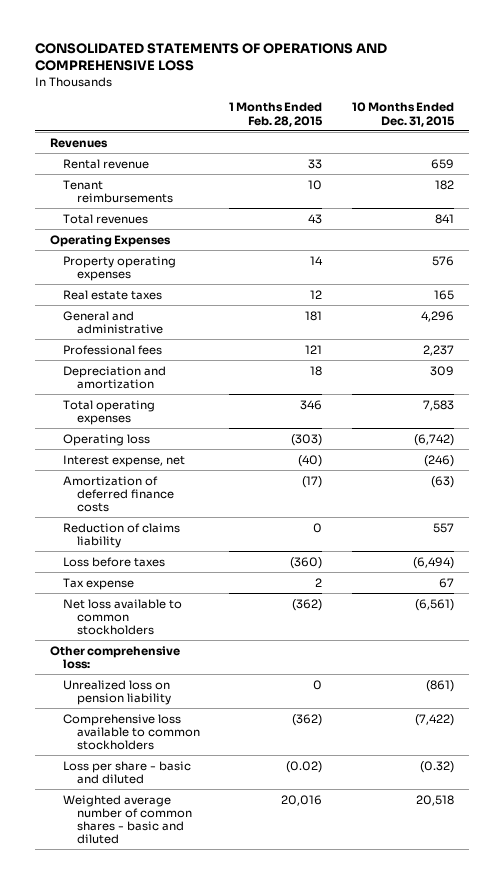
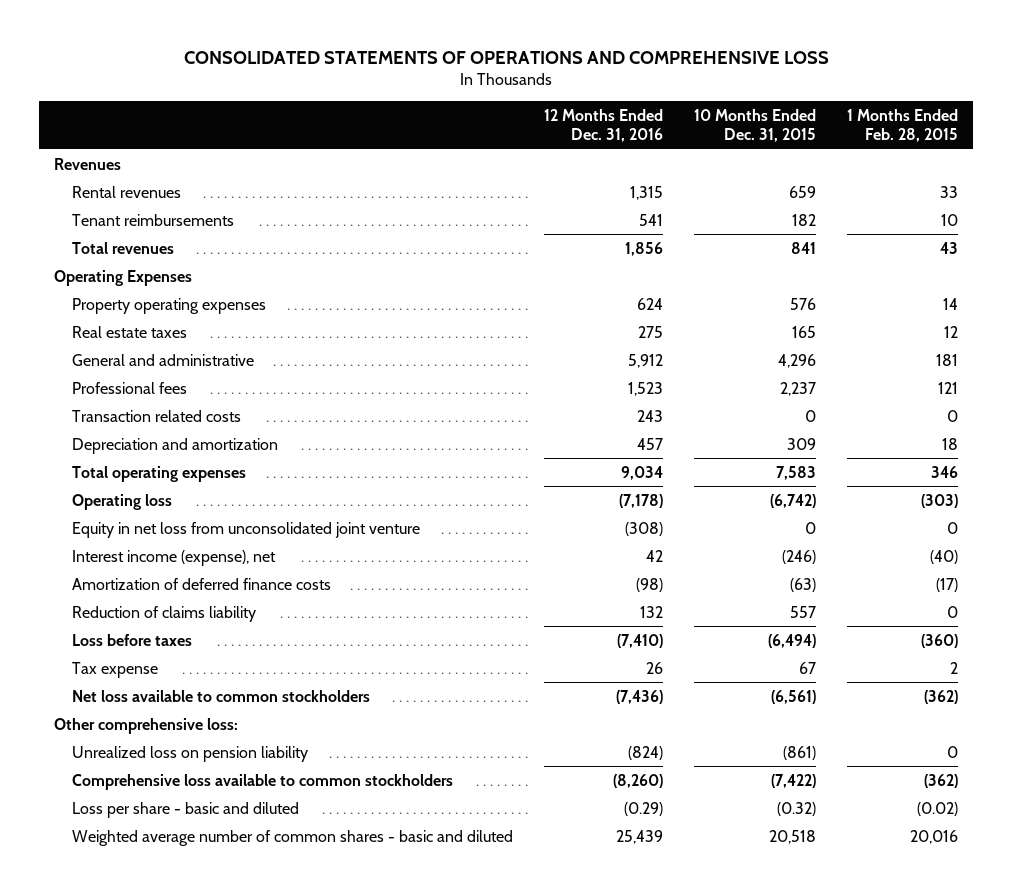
none -> [543,109,663,143] 12 Months Ended Dec. 31, 2016
[63,158,150,169] Rental revenue -> [71,185,181,198] Rental revenues
none -> [71,409,241,422] Transaction related costs
none -> [71,521,420,538] Equity in net loss from unconsolidated joint venture
[63,454,186,467] Interest expense, net -> [71,549,276,566] Interest income (expense), net

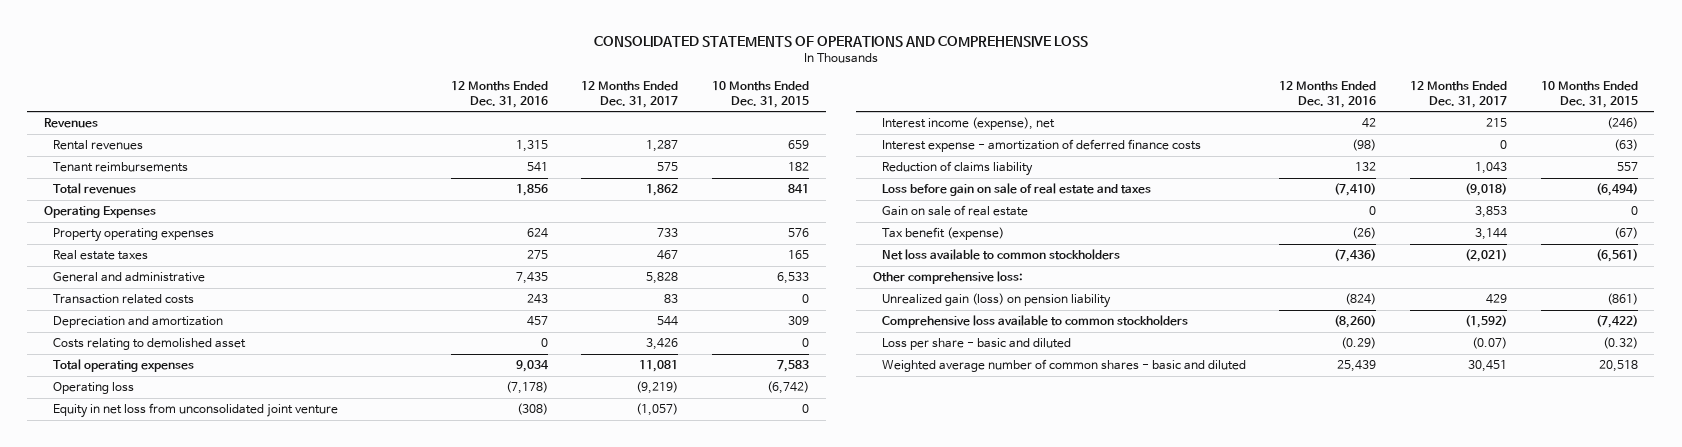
[846,109,958,143] 1 Months Ended Feb. 28, 2015 -> none
none -> [581,80,679,108] 12 Months Ended Dec. 31, 2017
[71,381,187,394] Professional fees -> none
[627,353,663,368] 5,912 -> [515,272,548,285] 7,435
[777,353,816,368] 4,296 -> [777,272,810,285] 6,533
none -> [53,338,247,351] Costs relating to demolished asset
[71,577,331,590] Amortization of deferred finance costs -> [881,139,1201,153] Interest expense - amortization of deferred finance costs
[71,633,192,646] Loss before taxes -> [881,183,1151,197] Loss before gain on sale of real estate and taxes
none -> [881,205,1028,217] Gain on sale of real estate
[71,661,158,678] Tax expense -> [881,227,1004,241] Tax benefit (expense)
[645,661,663,674] 26 -> [1352,227,1377,240] (26)
[798,661,816,674] 67 -> [1613,227,1638,240] (67)
[71,745,308,762] Unrealized loss on pension liability -> [881,293,1111,309] Unrealized gain (loss) on pension liability

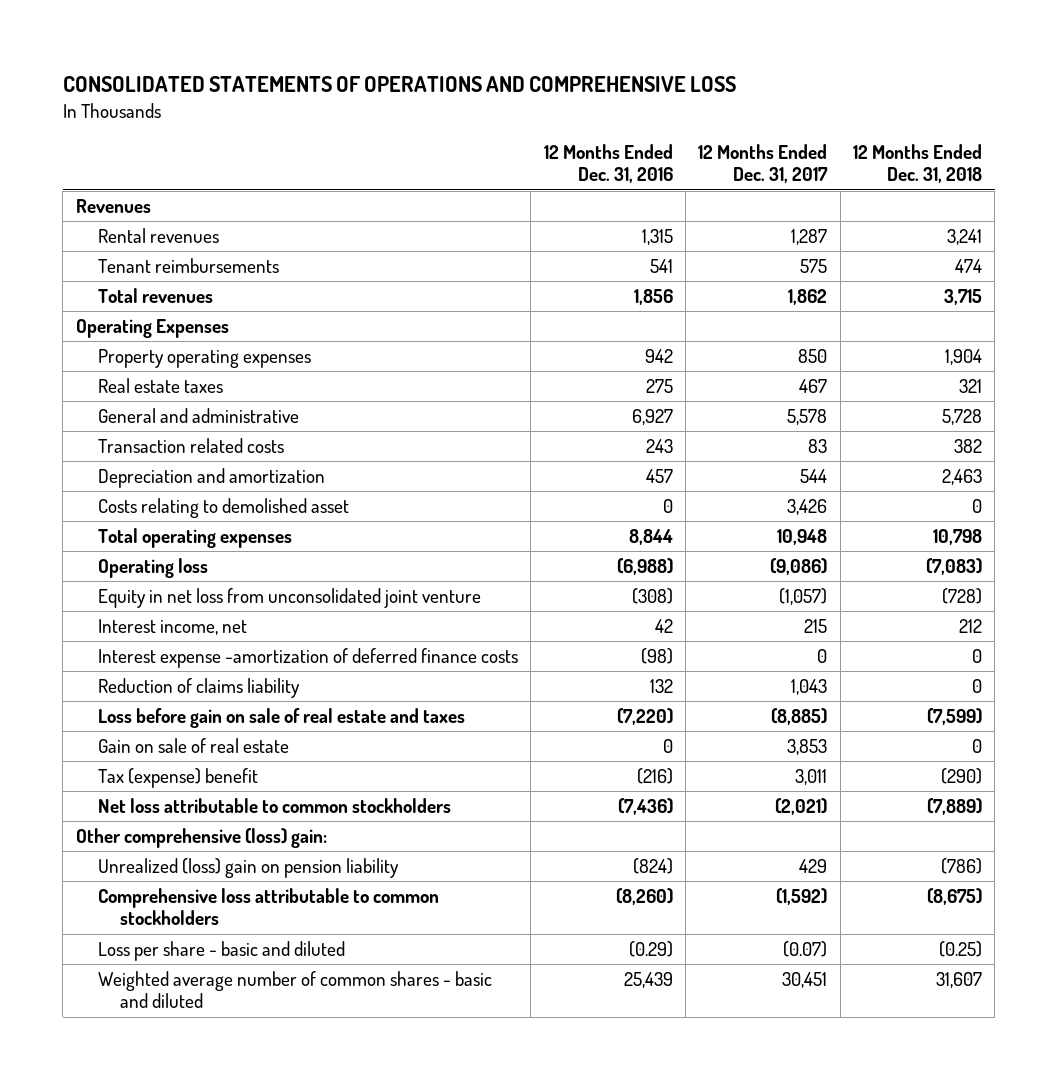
[712,80,810,108] 10 Months Ended Dec. 31, 2015 -> none
none -> [852,144,982,184] 12 Months Ended Dec. 31, 2018
[526,228,548,239] 624 -> [644,349,673,364] 942
[657,228,679,238] 733 -> [798,349,828,364] 850
[515,272,548,285] 7,435 -> [631,409,673,426] 6,927
[646,272,679,285] 5,828 -> [787,409,828,426] 5,578
[515,360,549,373] 9,034 -> [628,529,673,546] 8,844
[639,360,679,373] 11,081 -> [777,529,828,546] 10,948
[505,381,548,395] (7,178) -> [616,558,673,576] (6,988)
[636,381,679,395] (9,219) -> [770,558,828,576] (9,086)
[881,117,1055,131] Interest income (expense), net -> [97,619,247,636] Interest income, net
[881,139,1201,153] Interest expense - amortization of deferred finance costs -> [97,648,518,669] Interest expense -amortization of deferred finance costs
[1334,183,1377,197] (7,410) -> [616,708,673,726] (7,220)
[1464,183,1507,197] (9,018) -> [771,708,828,726] (8,885)
[881,227,1004,241] Tax benefit (expense) -> [97,768,258,789] Tax (expense) benefit
[1352,227,1377,240] (26) -> [636,768,673,785] (216)
[1474,228,1507,241] 3,144 -> [795,769,828,786] 3,011
[881,249,1120,261] Net loss available to common stockholders -> [97,798,451,814] Net loss attributable to common stockholders
[872,271,1023,285] Other comprehensive loss: -> [75,828,327,849] Other comprehensive (loss) gain:
[881,293,1111,309] Unrealized gain (loss) on pension liability -> [97,858,399,879] Unrealized (loss) gain on pension liability
[881,315,1188,329] Comprehensive loss available to common stockholders -> [97,888,439,926] Comprehensive loss attributable to common stockholders

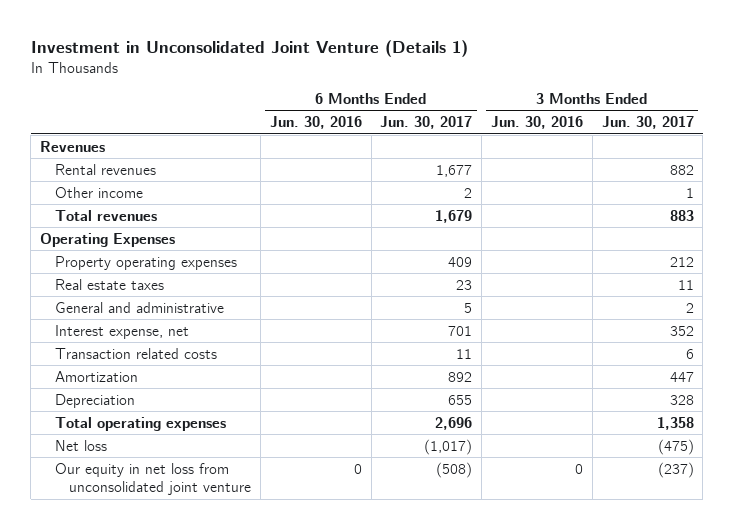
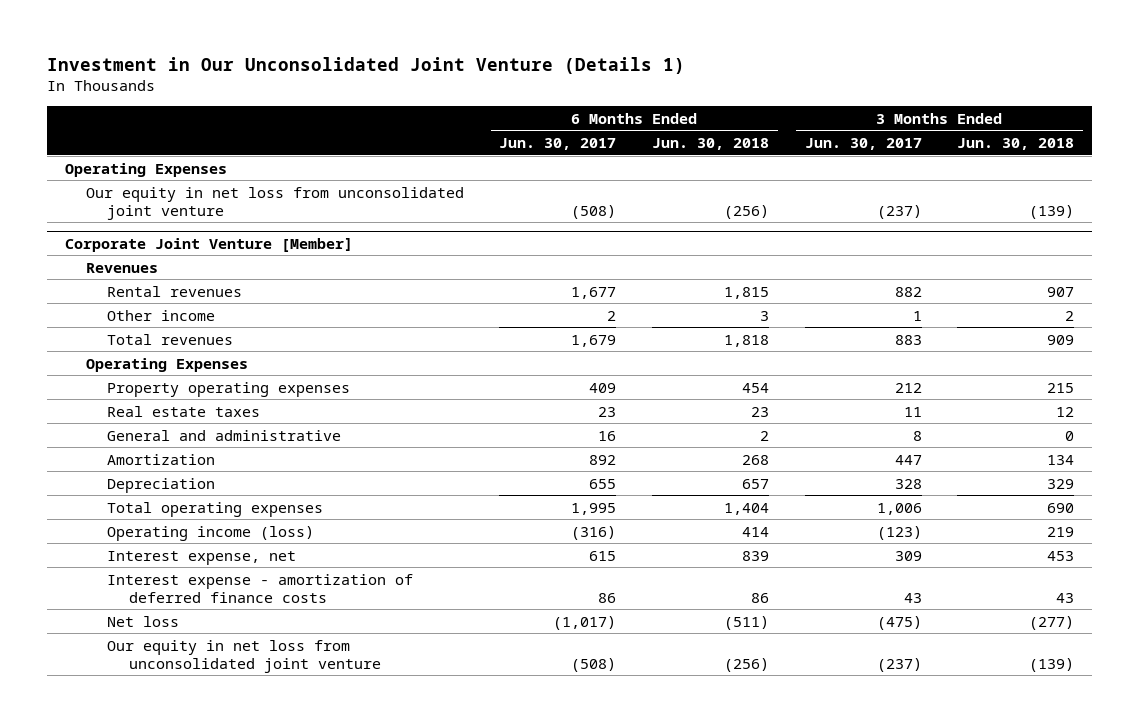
[30,40,468,58] Investment in Unconsolidated Joint Venture (Details 1) -> [46,56,685,74] Investment in Our Unconsolidated Joint Venture (Details 1)
[269,115,362,129] Jun. 30, 2016 -> none
[490,115,583,129] Jun. 30, 2016 -> none
none -> [652,137,770,150] Jun. 30, 2018
none -> [957,137,1075,150] Jun. 30, 2018
none -> [64,162,227,177] Operating Expenses
none -> [85,186,464,220] Our equity in net loss from unconsolidated joint venture
none -> [64,237,353,252] Corporate Joint Venture [Member]
[54,324,189,339] Interest expense, net -> none
[54,347,217,359] Transaction related costs -> none
[464,302,473,313] 5 -> [598,430,617,441] 16
[685,302,694,313] 2 -> [912,430,922,441] 8
[435,416,473,430] 2,696 -> [571,502,617,515] 1,995
[656,416,694,430] 1,358 -> [876,502,922,515] 1,006
none -> [107,525,315,541] Operating income (loss)
none -> [107,550,297,565] Interest expense, net
none -> [107,573,414,603] Interest expense - amortization of deferred finance costs

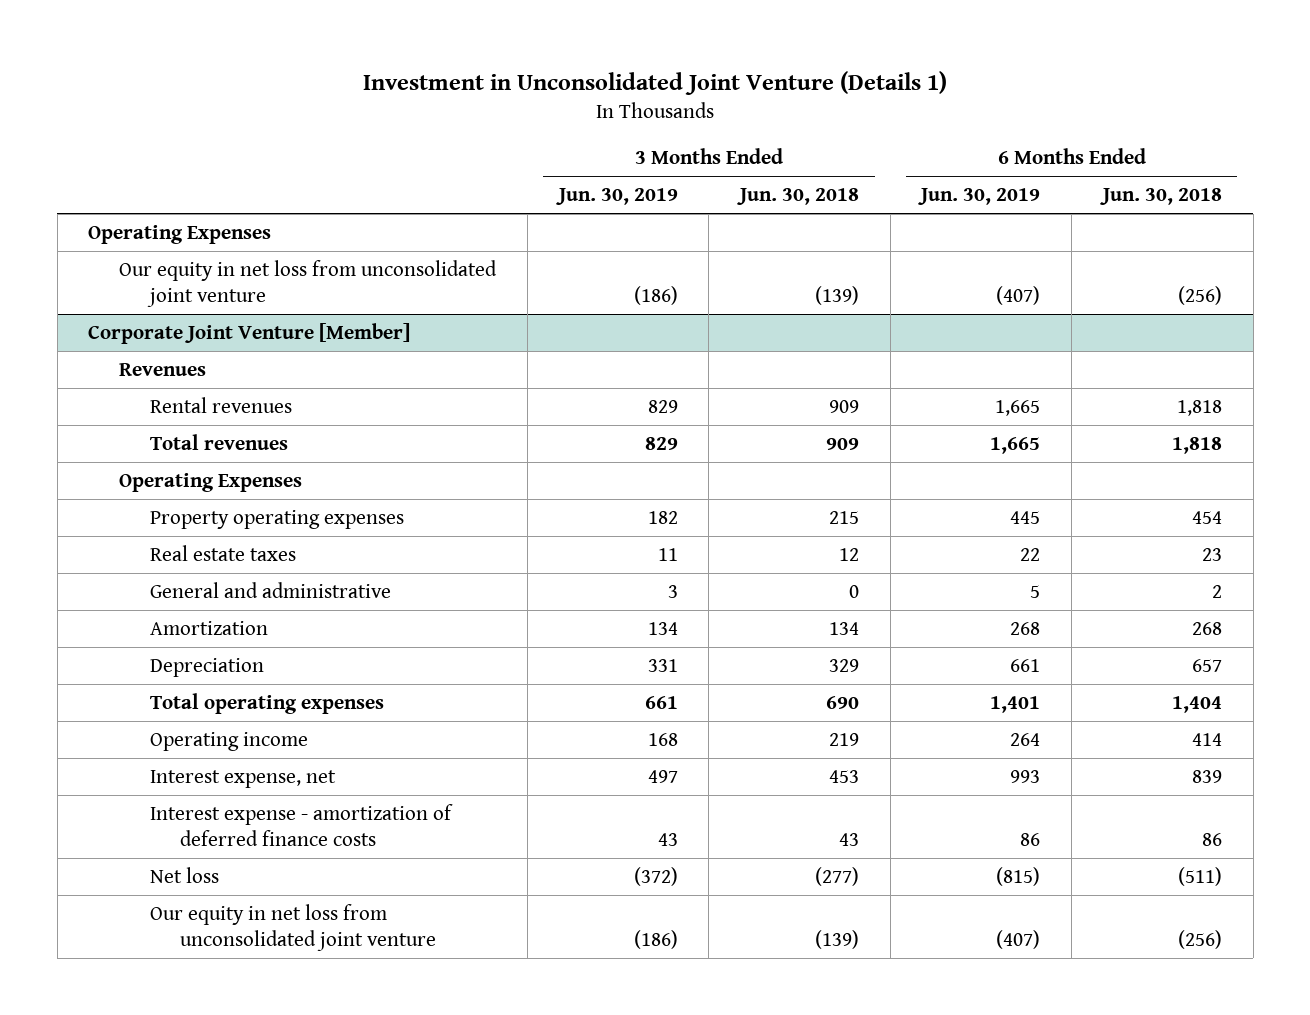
[46,56,685,74] Investment in Our Unconsolidated Joint Venture (Details 1) -> [363,70,948,95] Investment in Unconsolidated Joint Venture (Details 1)
[499,137,617,150] Jun. 30, 2017 -> none
[804,137,922,150] Jun. 30, 2017 -> none
none -> [555,188,678,206] Jun. 30, 2019
none -> [918,188,1041,206] Jun. 30, 2019
[107,309,216,321] Other income -> none
[724,286,770,299] 1,815 -> [1176,400,1222,417] 1,818
[1047,286,1075,297] 907 -> [828,400,859,414] 909
[107,525,315,541] Operating income (loss) -> [149,732,308,752] Operating income

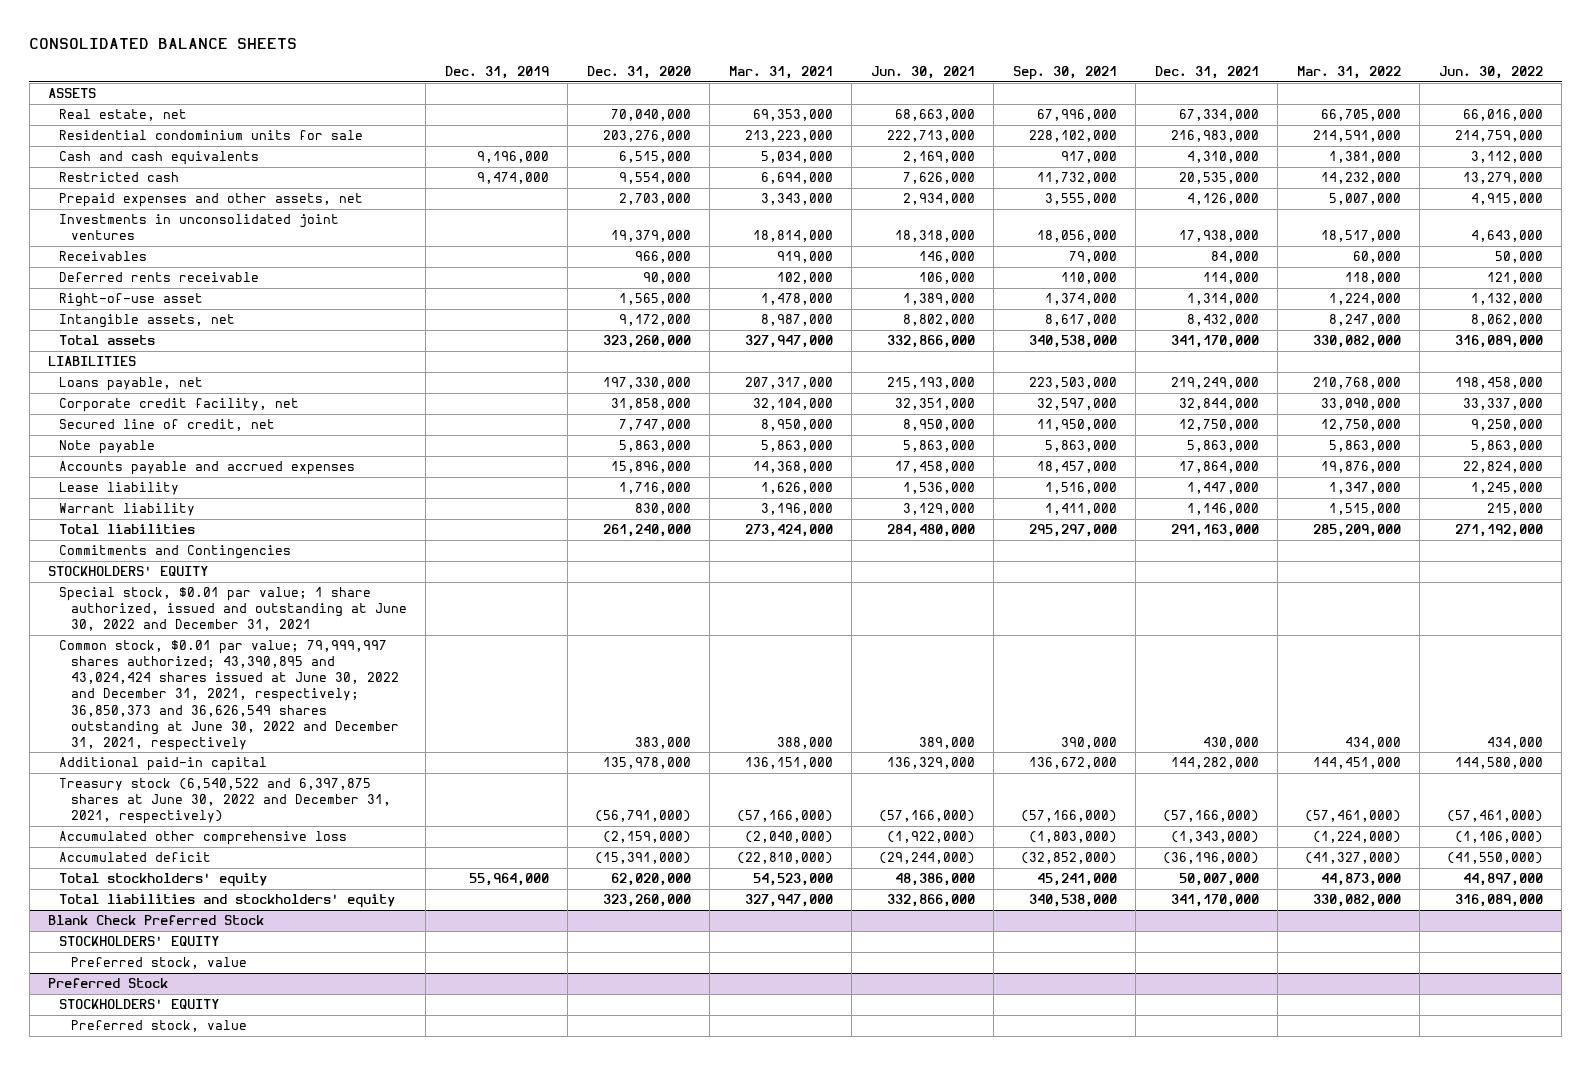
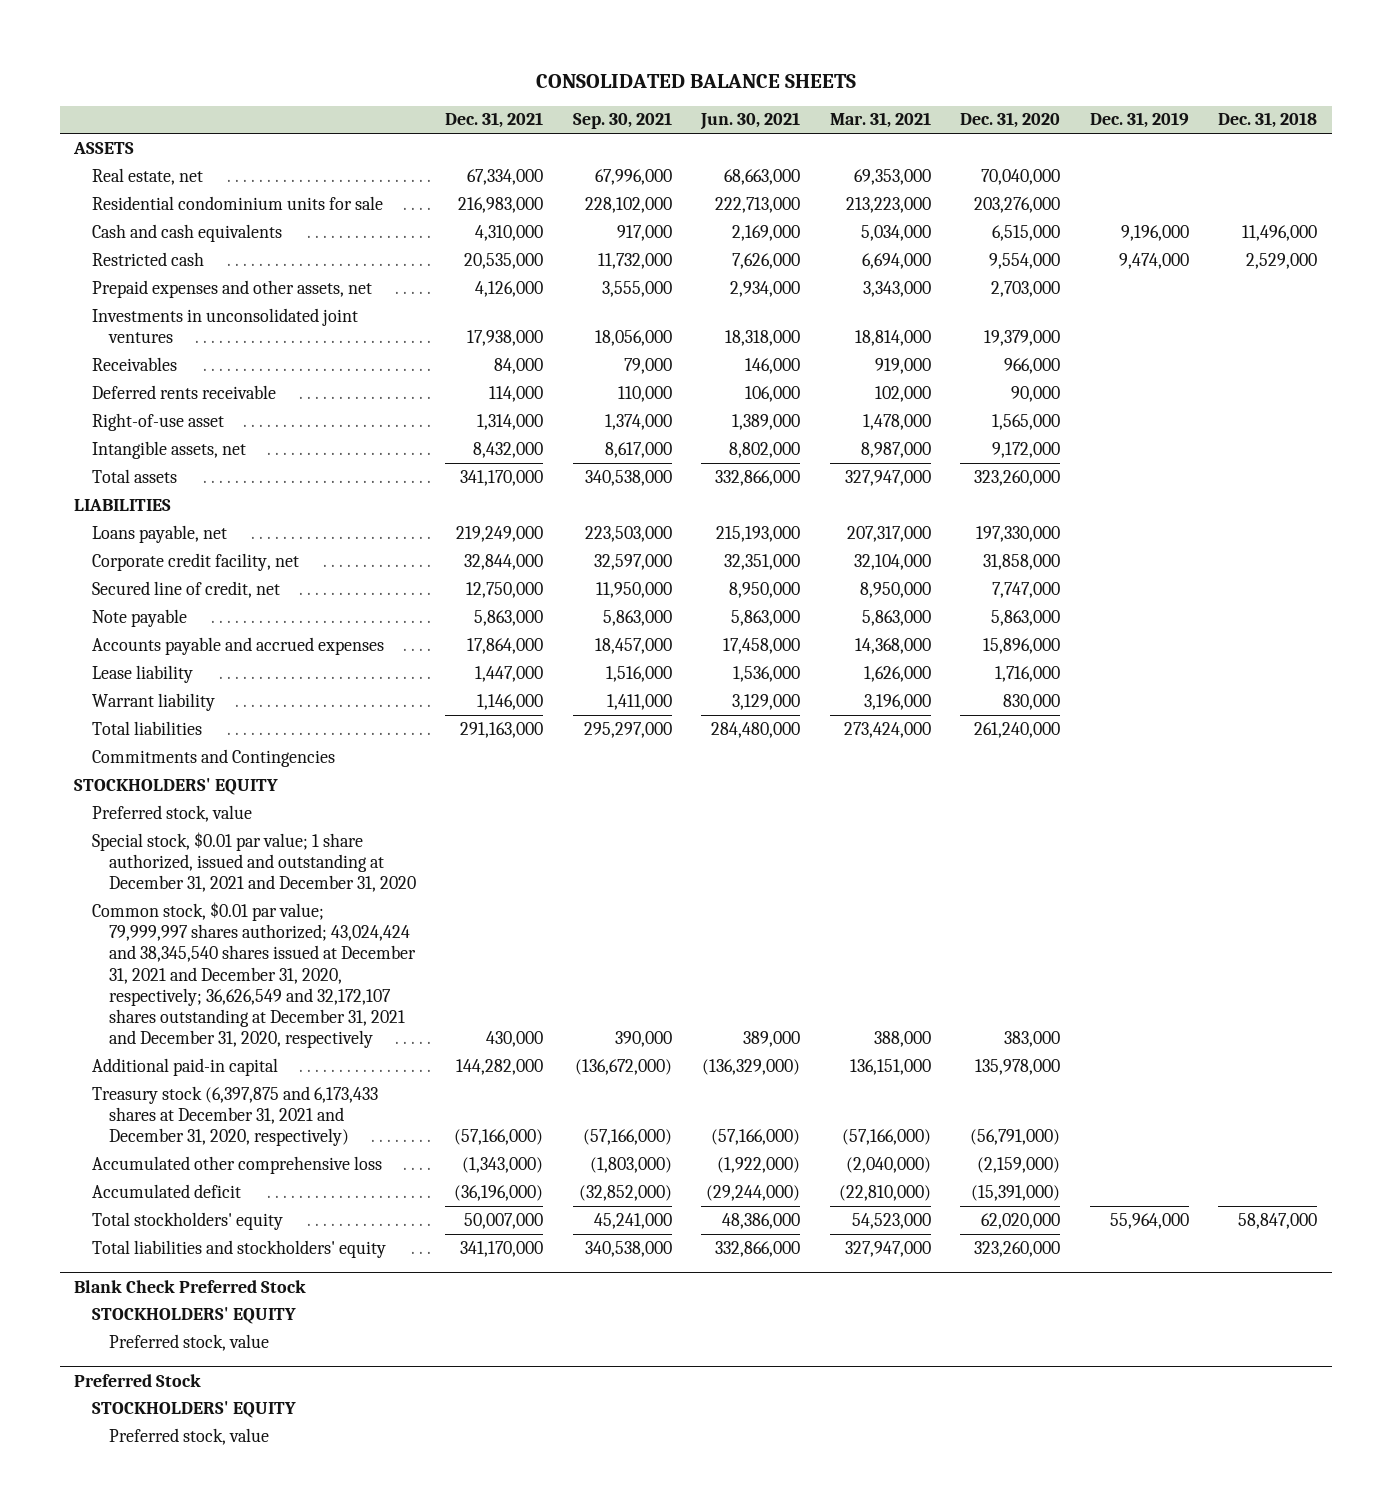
[1296,66,1401,80] Mar. 31, 2022 -> none
[1438,66,1543,80] Jun. 30, 2022 -> none
none -> [1218,112,1318,129] Dec. 31, 2018
none -> [91,804,252,822] Preferred stock, value
[59,587,407,632] Special stock, $0.01 par value; 1 share authorized, issued and outstanding at June 30, 2022 and December 31, 2021 -> [91,831,416,893] Special stock, $0.01 par value; 1 share authorized, issued and outstanding at December 31, 2021 and December 31, 2020
[59,640,399,751] Common stock, $0.01 par value; 79,999,997 shares authorized; 43,390,895 and 43,024,424 shares issued at June 30, 2022 and December 31, 2021, respectively; 36,850,373 and 36,626,549 shares outstanding at June 30, 2022 and December 31, 2021, respectively -> [91,901,416,1049] Common stock, $0.01 par value; 79,999,997 shares authorized; 43,024,424 and 38,345,540 shares issued at December 31, 2021 and December 31, 2020, respectively; 36,626,549 and 32,172,107 shares outstanding at December 31, 2021 and December 31, 2020, respectively
[886,757,975,770] 136,329,000 -> [702,1058,801,1075] (136,329,000)
[1028,757,1117,770] 136,672,000 -> [574,1058,672,1075] (136,672,000)
[59,778,391,825] Treasury stock (6,540,522 and 6,397,875 shares at June 30, 2022 and December 31, 2021, respectively) -> [91,1085,378,1147] Treasury stock (6,397,875 and 6,173,433 shares at December 31, 2021 and December 31, 2020, respectively)

